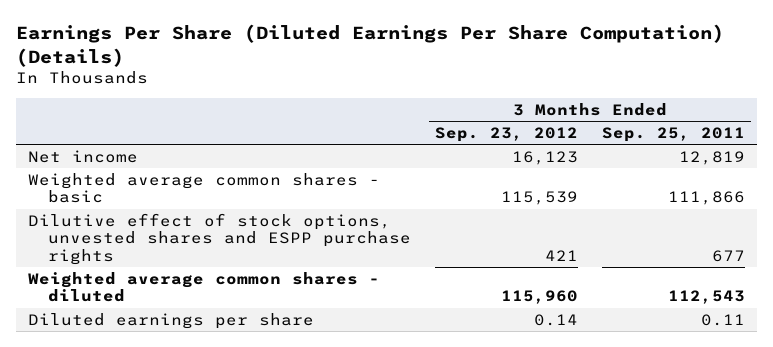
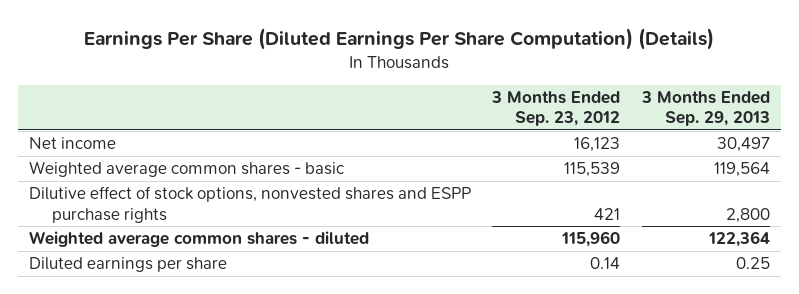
[601,127,745,143] Sep. 25, 2011 -> none
none -> [641,90,771,127] 3 Months Ended Sep. 29, 2013
[27,212,412,265] Dilutive effect of stock options, unvested shares and ESPP purchase rights -> [28,186,471,223] Dilutive effect of stock options, nonvested shares and ESPP purchase rights

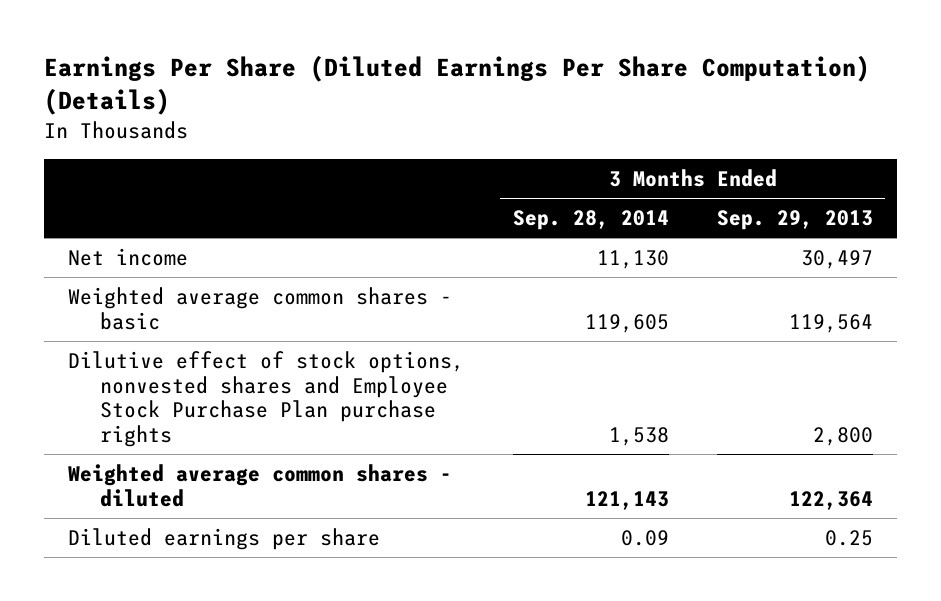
[491,90,621,127] 3 Months Ended Sep. 23, 2012 -> none
none -> [512,210,669,231] Sep. 28, 2014
[28,186,471,223] Dilutive effect of stock options, nonvested shares and ESPP purchase rights -> [67,350,464,447] Dilutive effect of stock options, nonvested shares and Employee Stock Purchase Plan purchase rights

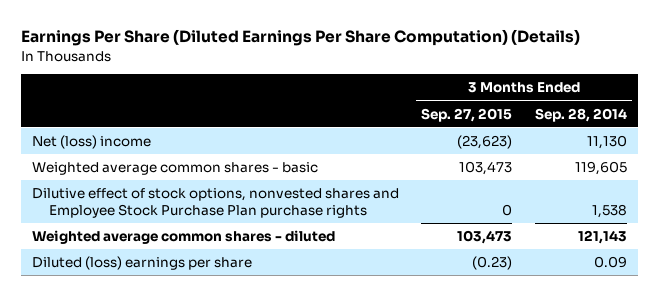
[717,210,874,231] Sep. 29, 2013 -> none
none -> [421,107,513,122] Sep. 27, 2015
[67,247,188,266] Net income -> [32,135,152,150] Net (loss) income
[67,527,380,550] Diluted earnings per share -> [32,256,253,271] Diluted (loss) earnings per share

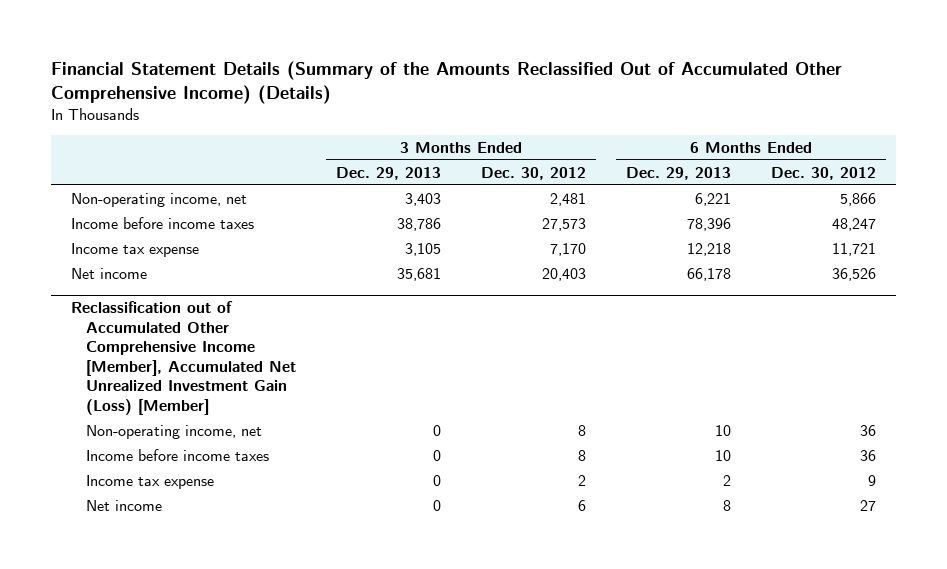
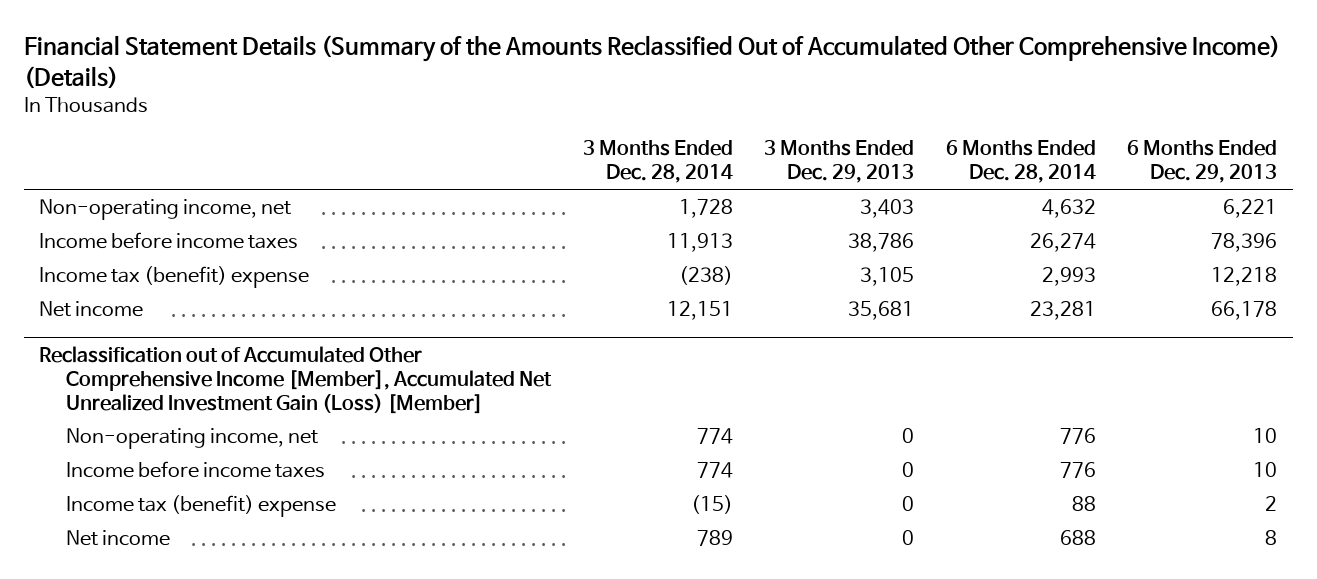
[481,166,587,180] Dec. 30, 2012 -> none
[771,166,877,180] Dec. 30, 2012 -> none
none -> [582,140,733,184] 3 Months Ended Dec. 28, 2014
none -> [945,140,1096,184] 6 Months Ended Dec. 28, 2014
[70,242,199,257] Income tax expense -> [39,266,310,289] Income tax (benefit) expense
[86,474,215,489] Income tax expense -> [66,495,337,518] Income tax (benefit) expense

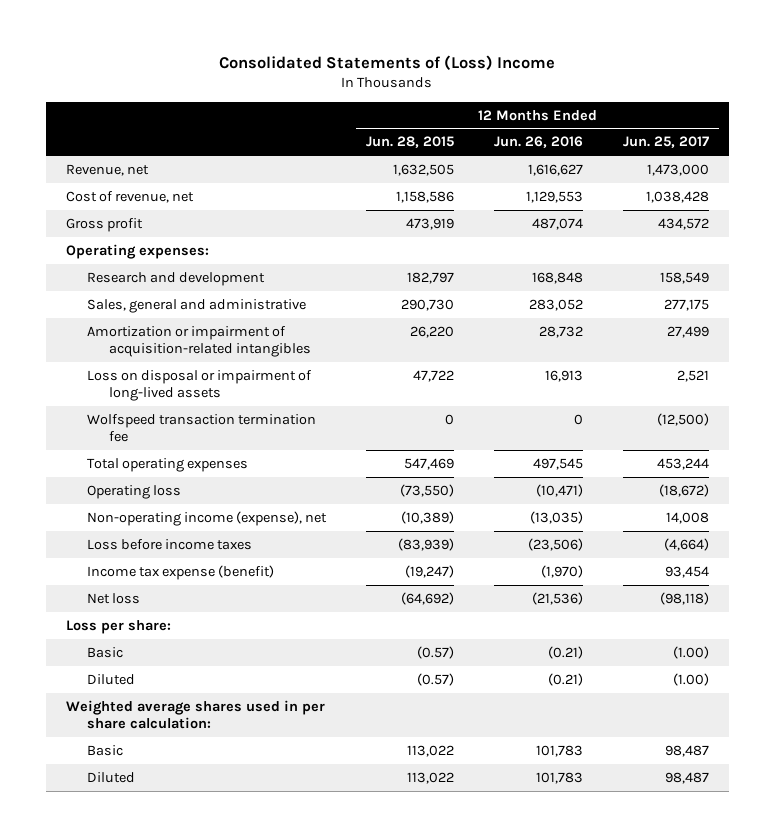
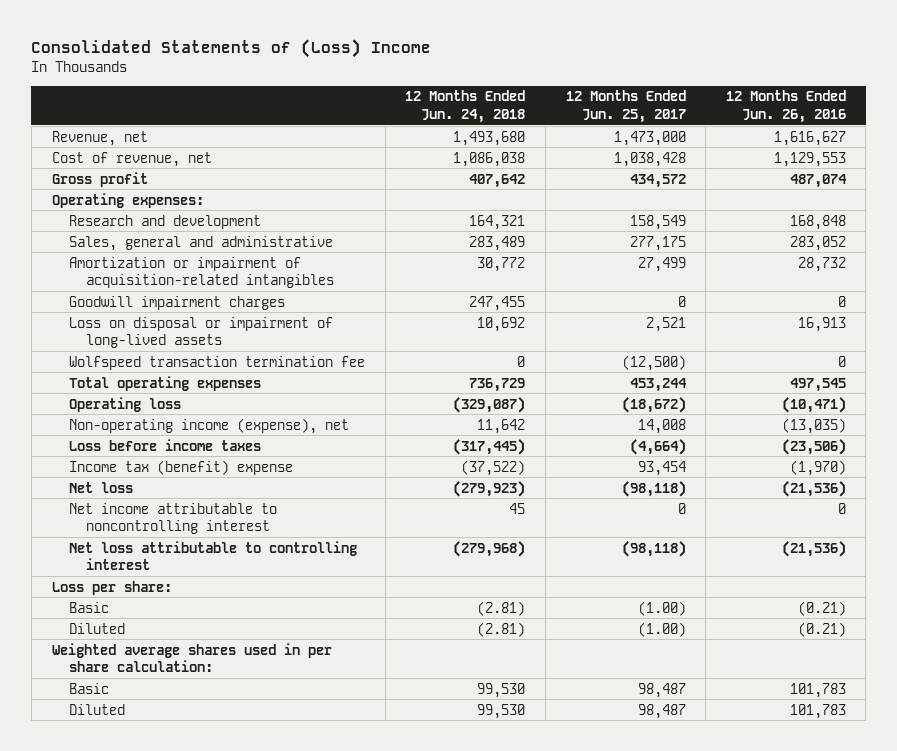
[366,136,455,149] Jun. 28, 2015 -> none
none -> [405,90,526,124] 12 Months Ended Jun. 24, 2018
none -> [68,295,285,310] Goodwill impairment charges
[87,564,275,580] Income tax expense (benefit) -> [68,459,293,475] Income tax (benefit) expense
none -> [68,502,277,535] Net income attributable to noncontrolling interest
none -> [68,540,357,571] Net loss attributable to controlling interest

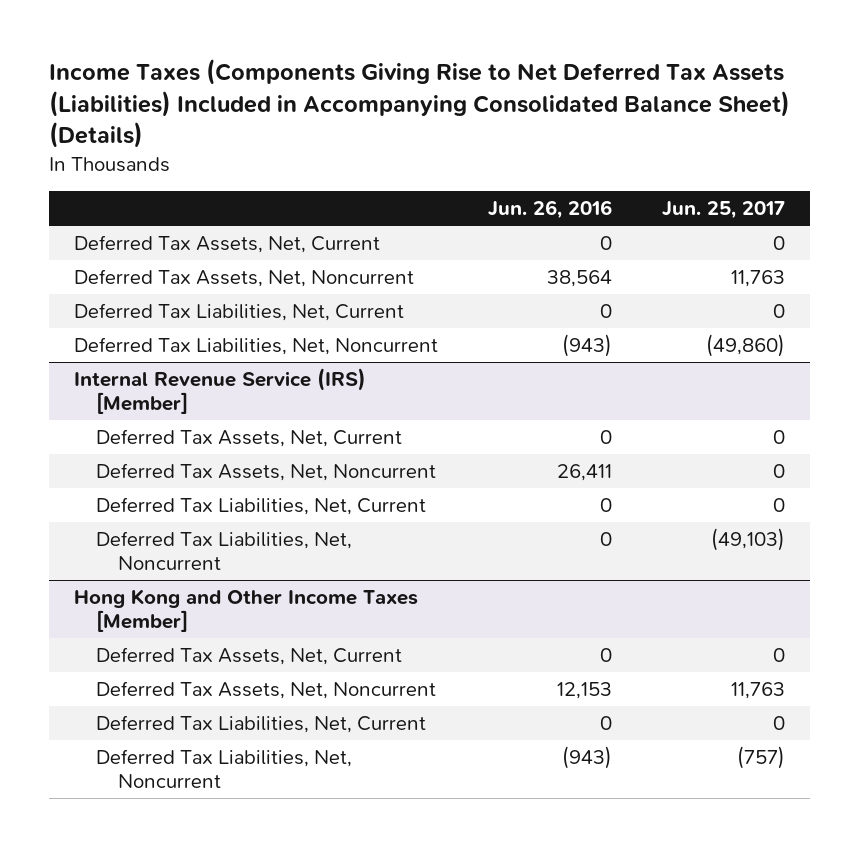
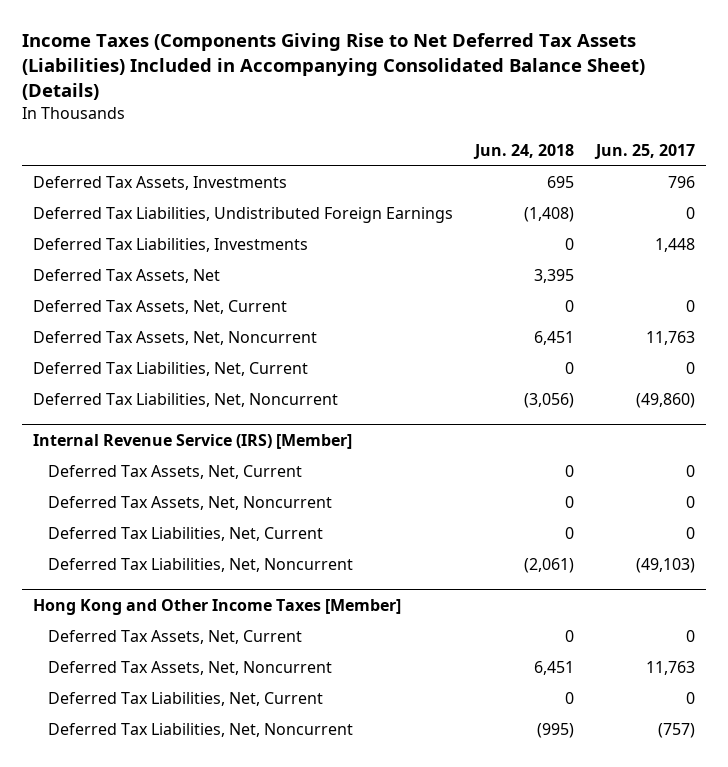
[487,200,612,220] Jun. 26, 2016 -> none
none -> [472,144,574,160] Jun. 24, 2018
none -> [33,176,288,191] Deferred Tax Assets, Investments
none -> [33,207,454,224] Deferred Tax Liabilities, Undistributed Foreign Earnings
none -> [33,238,309,253] Deferred Tax Liabilities, Investments
none -> [33,269,221,284] Deferred Tax Assets, Net

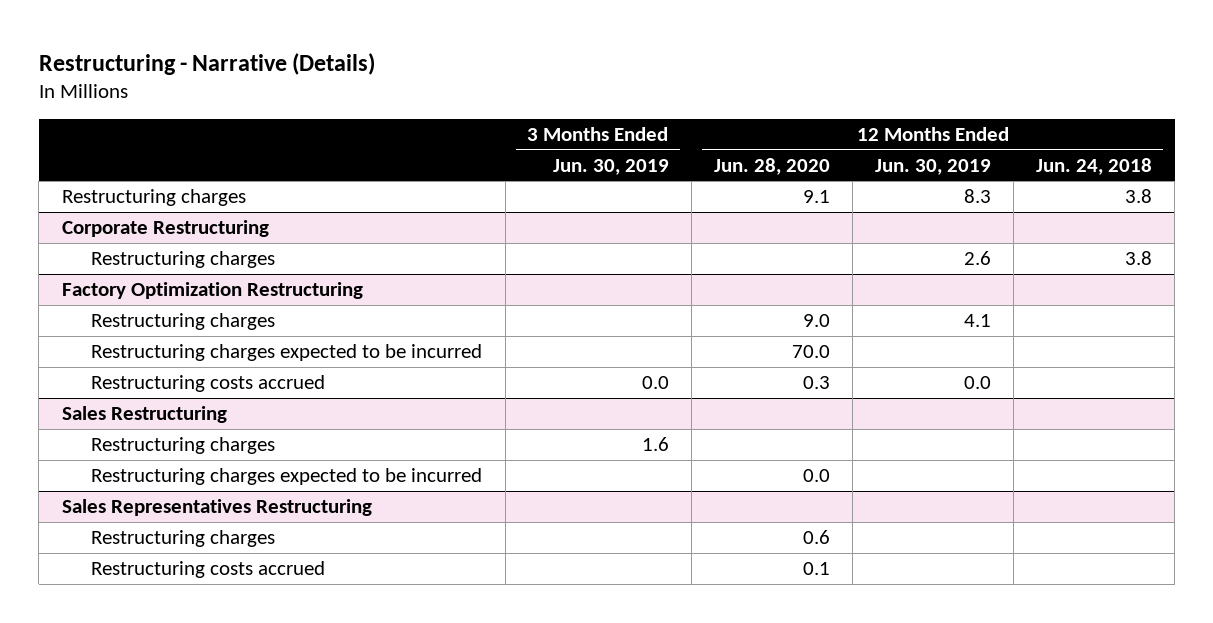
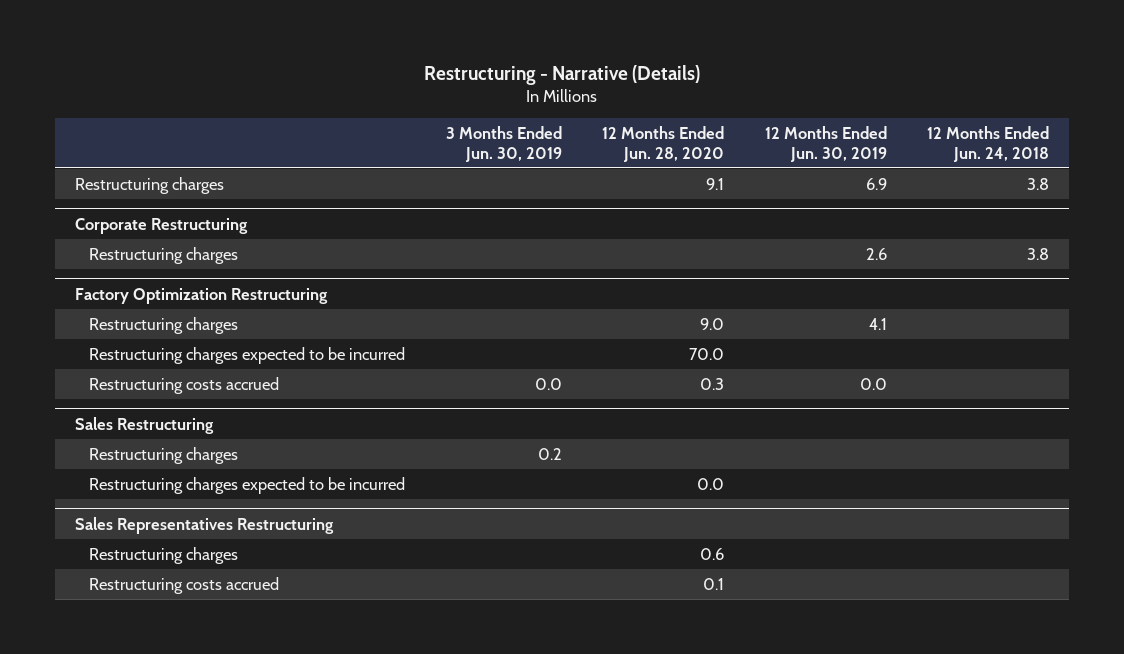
[963,188,991,203] 8.3 -> [865,177,887,190] 6.9
[641,436,669,451] 1.6 -> [537,447,562,460] 0.2

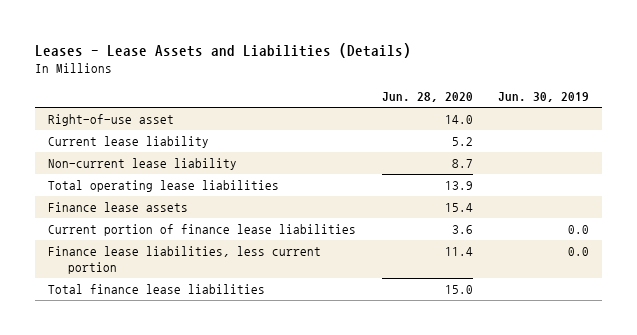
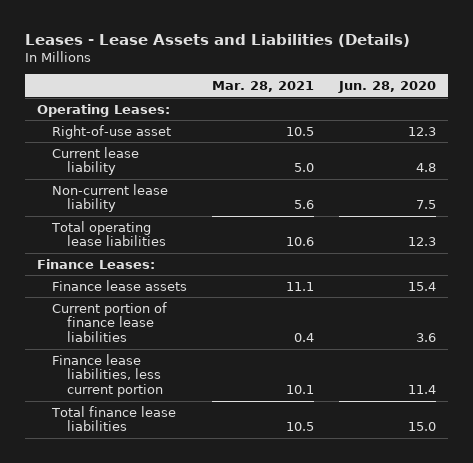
[498,92,590,103] Jun. 30, 2019 -> none
none -> [212,81,315,93] Mar. 28, 2021
none -> [37,103,171,117] Operating Leases:
[444,115,473,125] 14.0 -> [407,126,436,136] 12.3
[451,137,473,147] 5.2 -> [415,163,436,173] 4.8
[451,159,473,169] 8.7 -> [415,200,436,210] 7.5
[444,181,473,191] 13.9 -> [407,237,436,247] 12.3
none -> [37,258,156,269] Finance Leases:

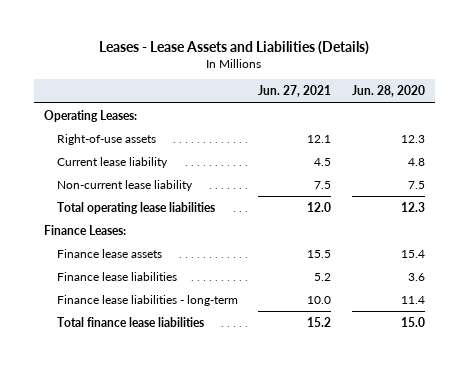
[212,81,315,93] Mar. 28, 2021 -> none
none -> [258,85,332,98] Jun. 27, 2021
[52,124,172,139] Right-of-use asset -> [56,133,156,145] Right-of-use assets
[52,301,168,343] Current portion of finance lease liabilities -> [56,271,177,281] Finance lease liabilities
[52,353,164,398] Finance lease liabilities, less current portion -> [56,294,238,306] Finance lease liabilities - long-term

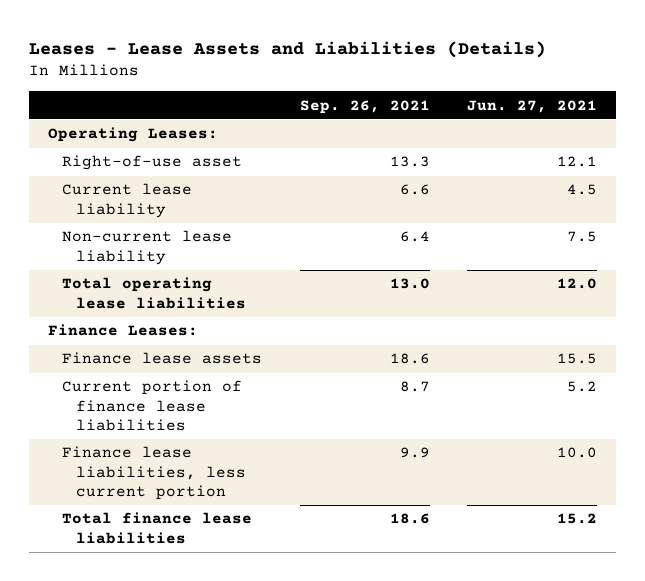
[351,85,425,98] Jun. 28, 2020 -> none
none -> [299,99,430,114] Sep. 26, 2021
[56,133,156,145] Right-of-use assets -> [61,155,242,171] Right-of-use asset
[56,271,177,281] Finance lease liabilities -> [61,380,242,431] Current portion of finance lease liabilities
[56,294,238,306] Finance lease liabilities - long-term -> [61,446,247,500] Finance lease liabilities, less current portion

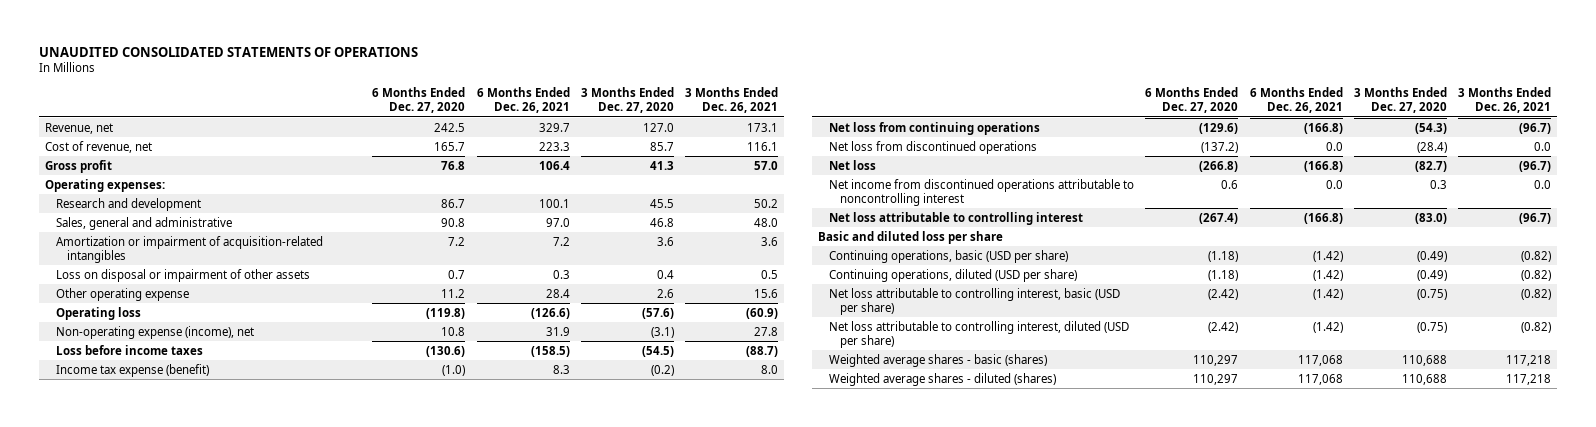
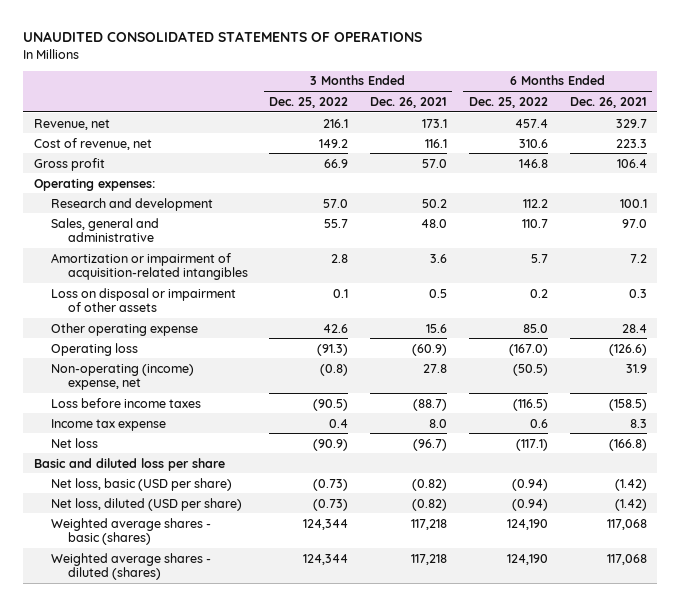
[372,86,466,114] 6 Months Ended Dec. 27, 2020 -> none
[580,86,674,114] 3 Months Ended Dec. 27, 2020 -> none
none -> [269,96,349,108] Dec. 25, 2022
none -> [468,96,548,108] Dec. 25, 2022
[56,325,255,339] Non-operating expense (income), net -> [50,363,194,390] Non-operating (income) expense, net
[828,121,1040,135] Net loss from continuing operations -> none
[828,140,1037,154] Net loss from discontinued operations -> none
[56,363,210,377] Income tax expense (benefit) -> [50,418,166,431] Income tax expense
[828,178,1134,207] Net income from discontinued operations attributable to noncontrolling interest -> none
[828,211,1083,225] Net loss attributable to controlling interest -> none
[828,249,1068,263] Continuing operations, basic (USD per share) -> none
[828,268,1077,282] Continuing operations, diluted (USD per share) -> none
[828,287,1120,316] Net loss attributable to controlling interest, basic (USD per share) -> [50,477,232,491] Net loss, basic (USD per share)
[828,320,1129,349] Net loss attributable to controlling interest, diluted (USD per share) -> [50,497,242,511] Net loss, diluted (USD per share)

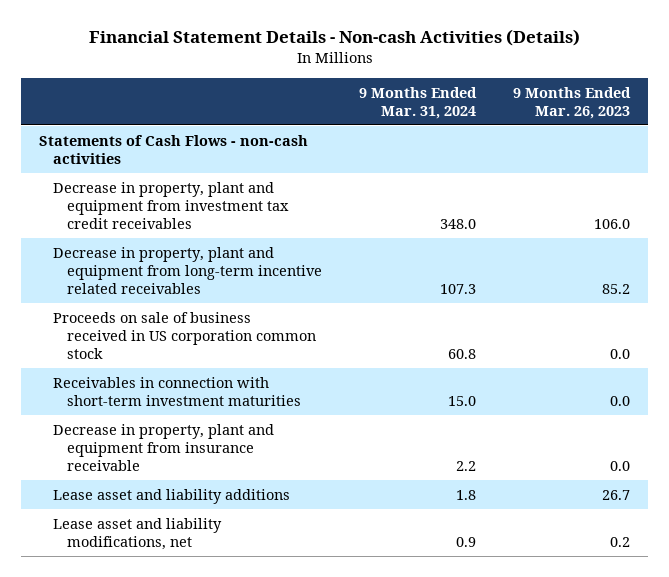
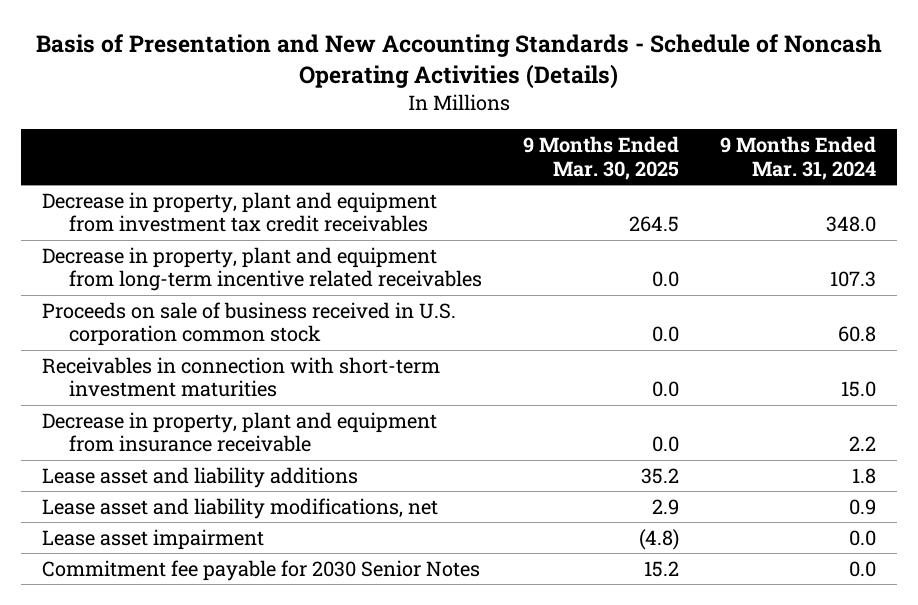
[88,29,580,47] Financial Statement Details - Non-cash Activities (Details) -> [36,33,883,89] Basis of Presentation and New Accounting Standards - Schedule of Noncash Operating Activities (Details)
[513,86,632,119] 9 Months Ended Mar. 26, 2023 -> none
none -> [522,136,679,180] 9 Months Ended Mar. 30, 2025
[39,134,309,164] Statements of Cash Flows - non-cash activities -> none
[53,311,317,360] Proceeds on sale of business received in US corporation common stock -> [41,301,456,347] Proceeds on sale of business received in U.S. corporation common stock
none -> [41,528,264,550] Lease asset impairment
none -> [41,559,480,581] Commitment fee payable for 2030 Senior Notes

